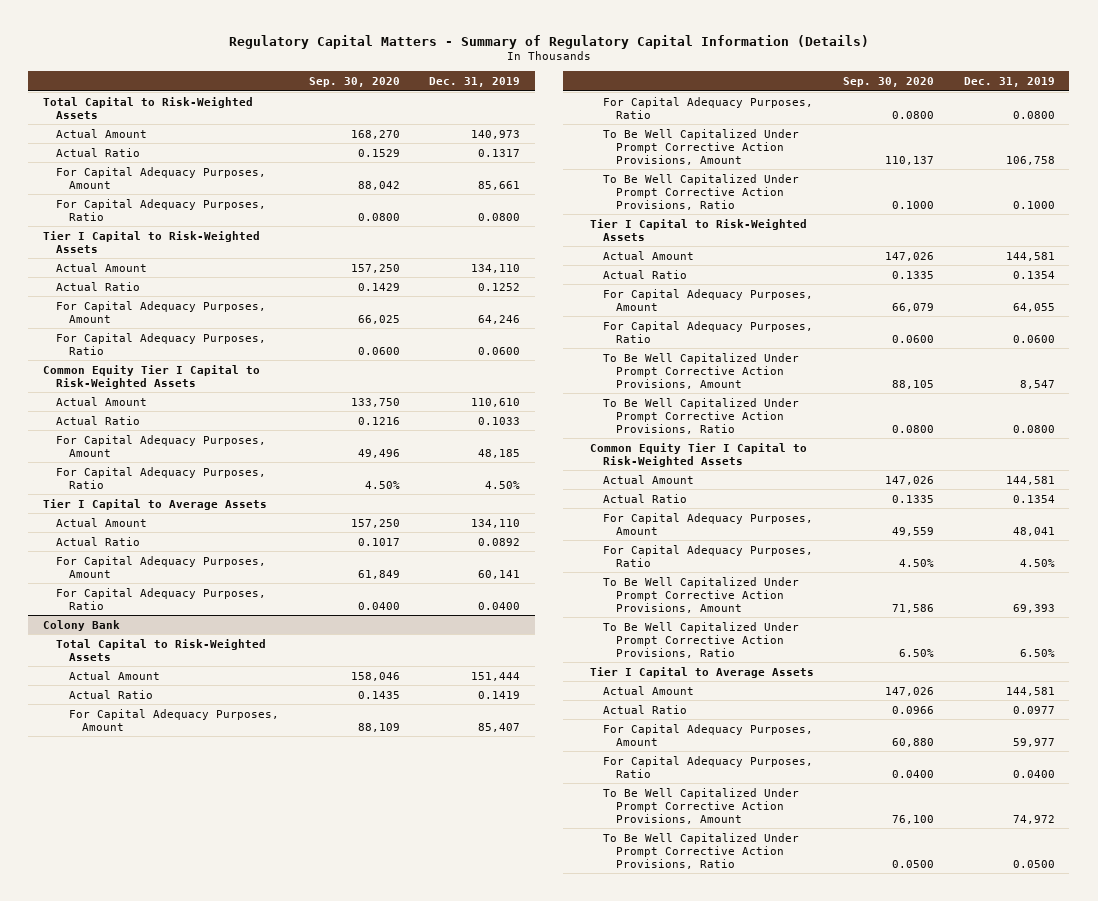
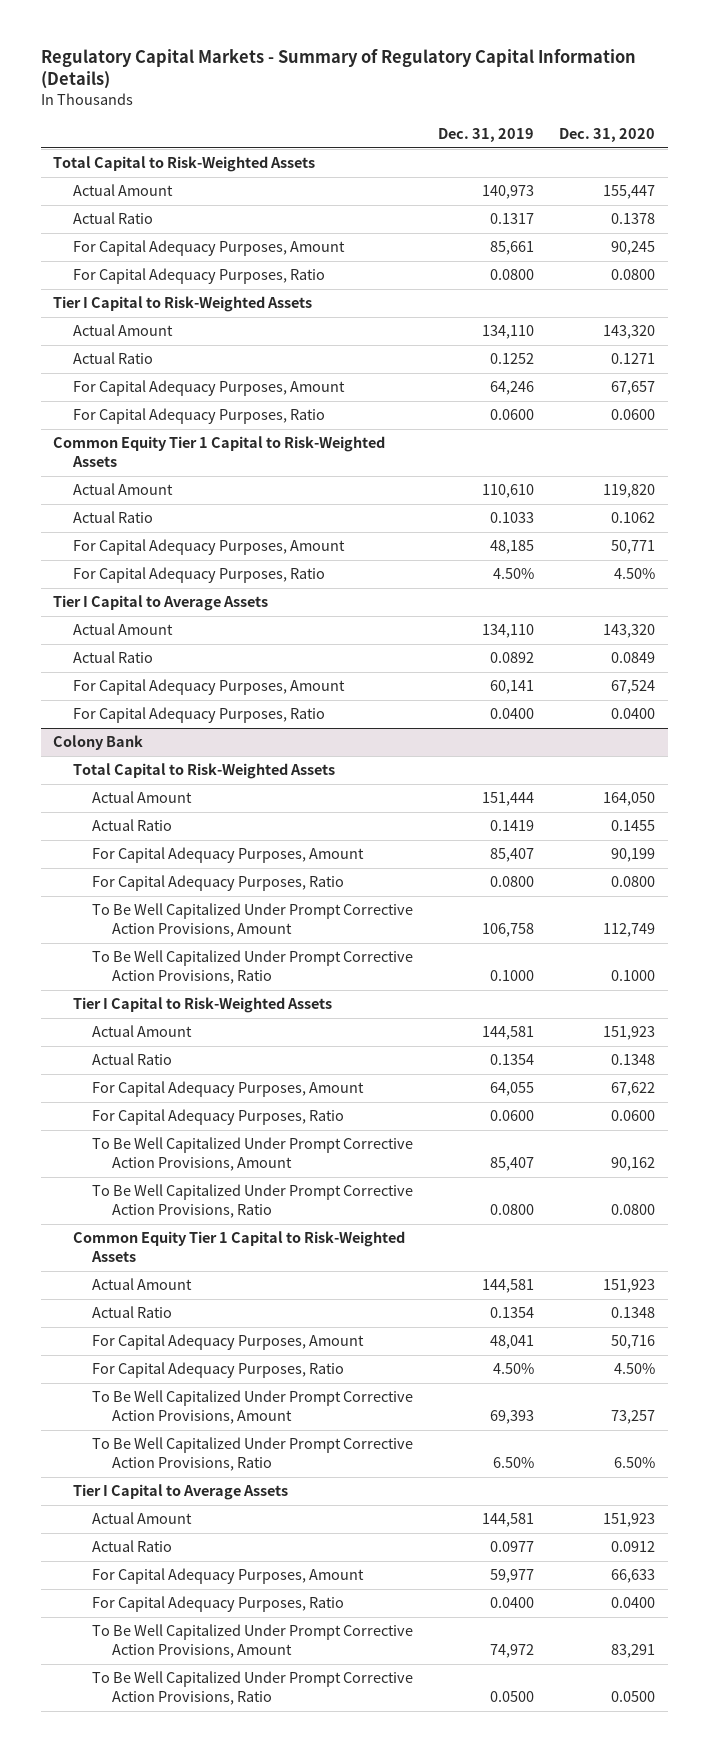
[228,34,869,49] Regulatory Capital Matters - Summary of Regulatory Capital Information (Details) -> [40,49,636,90] Regulatory Capital Markets - Summary of Regulatory Capital Information (Details)
[309,76,401,87] Sep. 30, 2020 -> none
none -> [559,127,656,142] Dec. 31, 2020
[43,364,261,389] Common Equity Tier I Capital to Risk-Weighted Assets -> [53,436,386,467] Common Equity Tier 1 Capital to Risk-Weighted Assets
[1019,379,1055,389] 8,547 -> [490,1156,535,1171] 85,407
[590,442,808,467] Common Equity Tier I Capital to Risk-Weighted Assets -> [72,1231,405,1262] Common Equity Tier 1 Capital to Risk-Weighted Assets

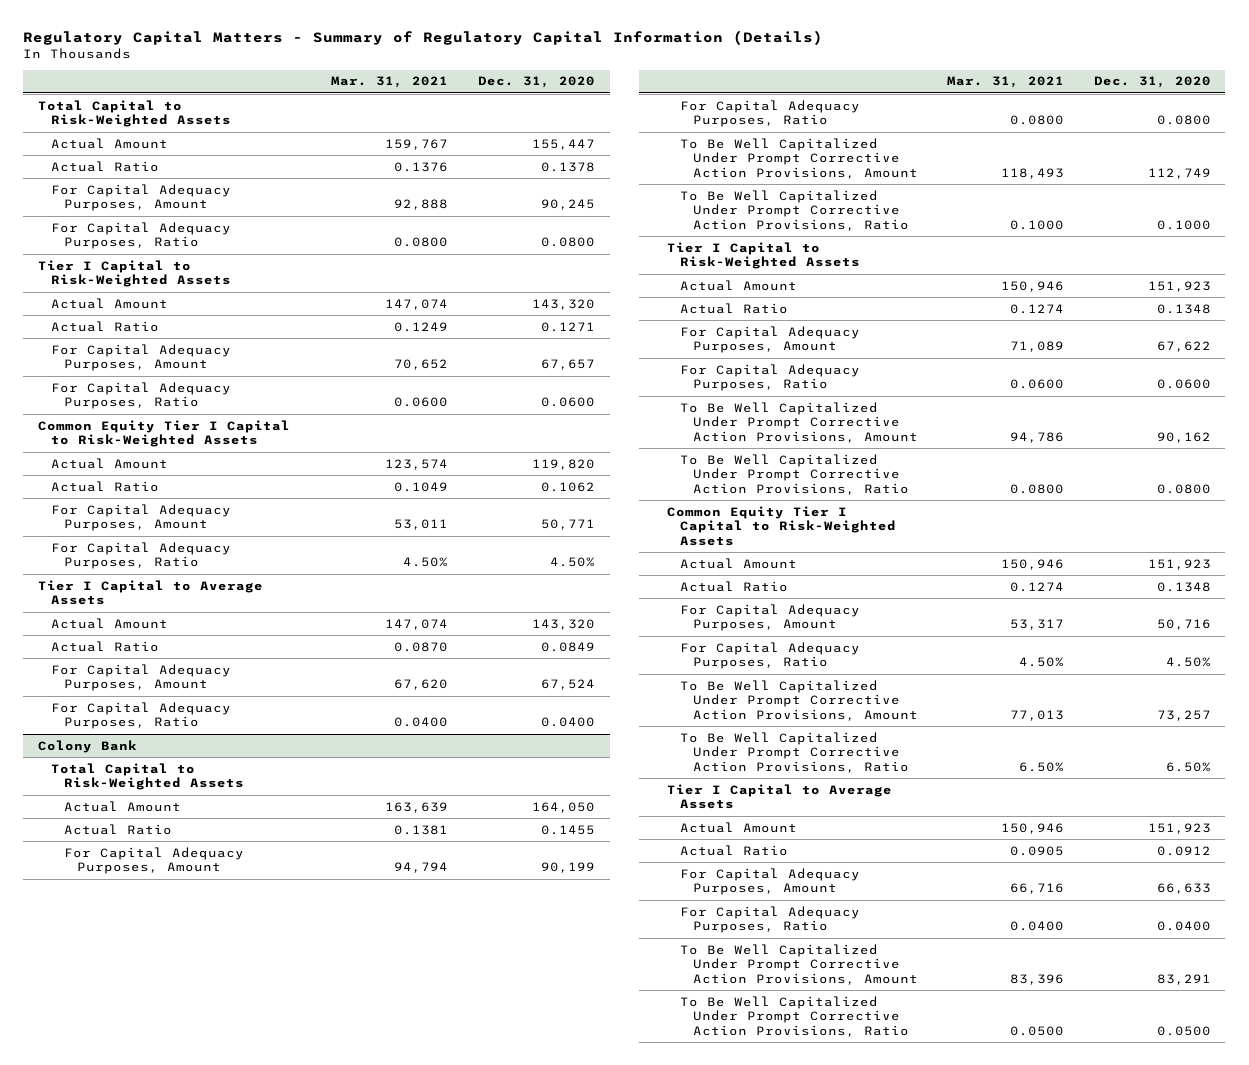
[40,49,636,90] Regulatory Capital Markets - Summary of Regulatory Capital Information (Details) -> [23,29,824,45] Regulatory Capital Matters - Summary of Regulatory Capital Information (Details)
[438,127,535,142] Dec. 31, 2019 -> none
none -> [331,76,449,89] Mar. 31, 2021
[53,436,386,467] Common Equity Tier 1 Capital to Risk-Weighted Assets -> [38,419,291,448] Common Equity Tier I Capital to Risk-Weighted Assets
[72,1231,405,1262] Common Equity Tier 1 Capital to Risk-Weighted Assets -> [666,505,896,547] Common Equity Tier I Capital to Risk-Weighted Assets

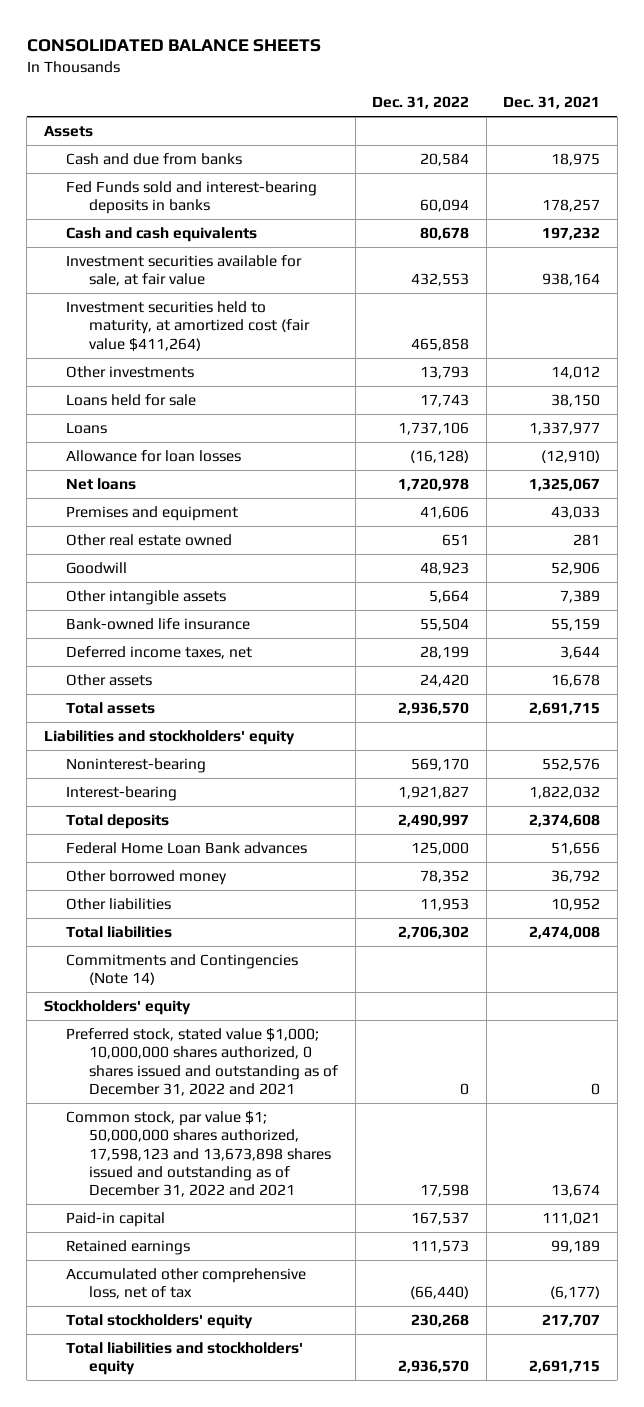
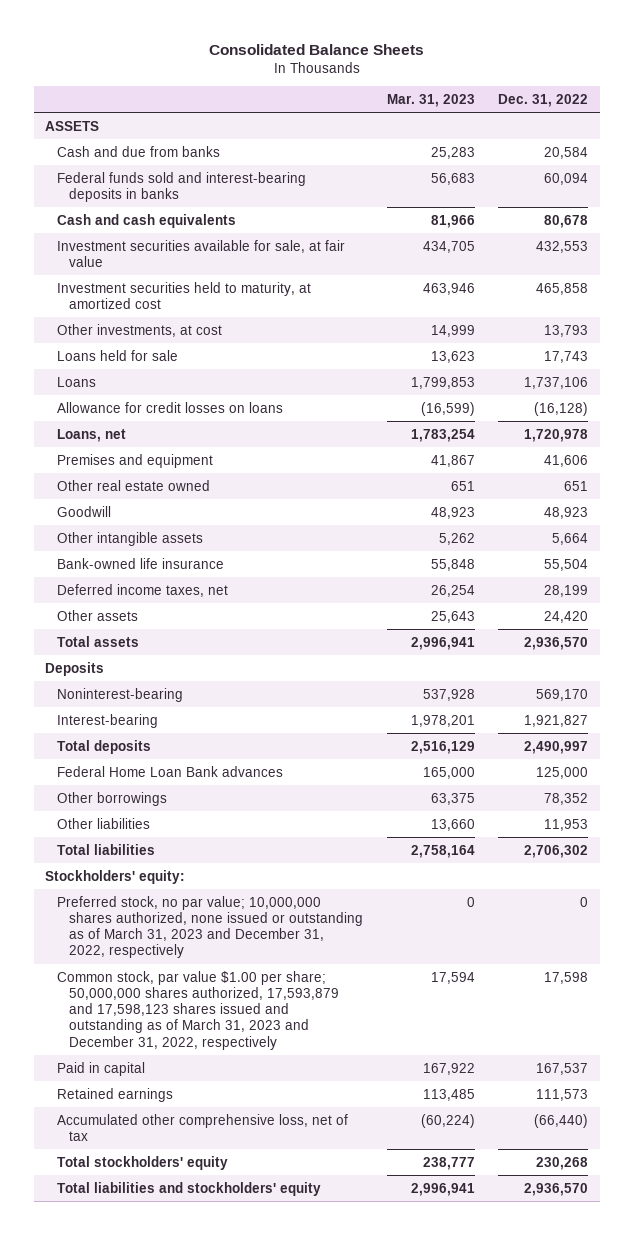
[26,39,321,53] CONSOLIDATED BALANCE SHEETS -> [208,43,424,55] Consolidated Balance Sheets
[503,96,601,110] Dec. 31, 2021 -> none
none -> [386,94,475,108] Mar. 31, 2023
[43,125,93,138] Assets -> [45,120,100,131] ASSETS
[66,181,318,215] Fed Funds sold and interest-bearing deposits in banks -> [57,171,307,202] Federal funds sold and interest-bearing deposits in banks
[66,301,311,352] Investment securities held to maturity, at amortized cost (fair value $411,264) -> [57,281,312,309] Investment securities held to maturity, at amortized cost
[66,366,195,379] Other investments -> [57,323,223,337] Other investments, at cost
[66,450,242,463] Allowance for loan losses -> [57,401,284,413] Allowance for credit losses on loans
[66,478,137,491] Net loans -> [57,428,127,442] Loans, net
[43,730,295,746] Liabilities and stockholders' equity -> none
none -> [45,661,105,676] Deposits
[66,870,228,886] Other borrowed money -> [57,791,168,806] Other borrowings
[66,954,299,986] Commitments and Contingencies (Note 14) -> none
[43,1000,191,1016] Stockholders' equity -> [45,869,186,884] Stockholders' equity:
[66,1028,339,1097] Preferred stock, stated value $1,000; 10,000,000 shares authorized, 0 shares issued and outstanding as of December 31, 2022 and 2021 -> [57,895,364,959] Preferred stock, no par value; 10,000,000 shares authorized, none issued or outstanding as of March 31, 2023 and December 31, 2022, respectively
[66,1111,332,1198] Common stock, par value $1; 50,000,000 shares authorized, 17,598,123 and 13,673,898 shares issued and outstanding as of December 31, 2022 and 2021 -> [57,970,340,1050] Common stock, par value $1.00 per share; 50,000,000 shares authorized, 17,593,879 and 17,598,123 shares issued and outstanding as of March 31, 2023 and December 31, 2022, respectively
[66,1212,166,1228] Paid-in capital -> [57,1061,146,1076] Paid in capital

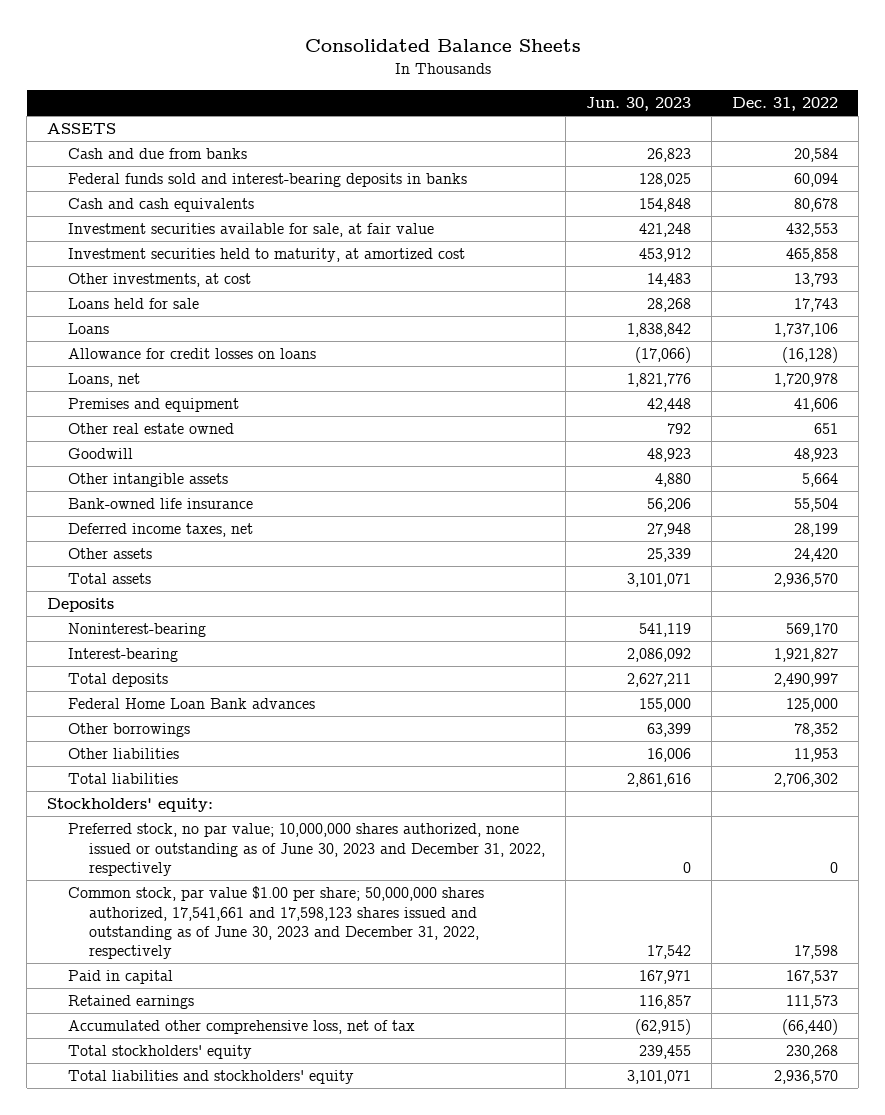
[386,94,475,108] Mar. 31, 2023 -> none
none -> [585,97,691,112] Jun. 30, 2023
[57,895,364,959] Preferred stock, no par value; 10,000,000 shares authorized, none issued or outstanding as of March 31, 2023 and December 31, 2022, respectively -> [68,823,545,876] Preferred stock, no par value; 10,000,000 shares authorized, none issued or outstanding as of June 30, 2023 and December 31, 2022, respectively
[57,970,340,1050] Common stock, par value $1.00 per share; 50,000,000 shares authorized, 17,593,879 and 17,598,123 shares issued and outstanding as of March 31, 2023 and December 31, 2022, respectively -> [68,886,485,960] Common stock, par value $1.00 per share; 50,000,000 shares authorized, 17,541,661 and 17,598,123 shares issued and outstanding as of June 30, 2023 and December 31, 2022, respectively

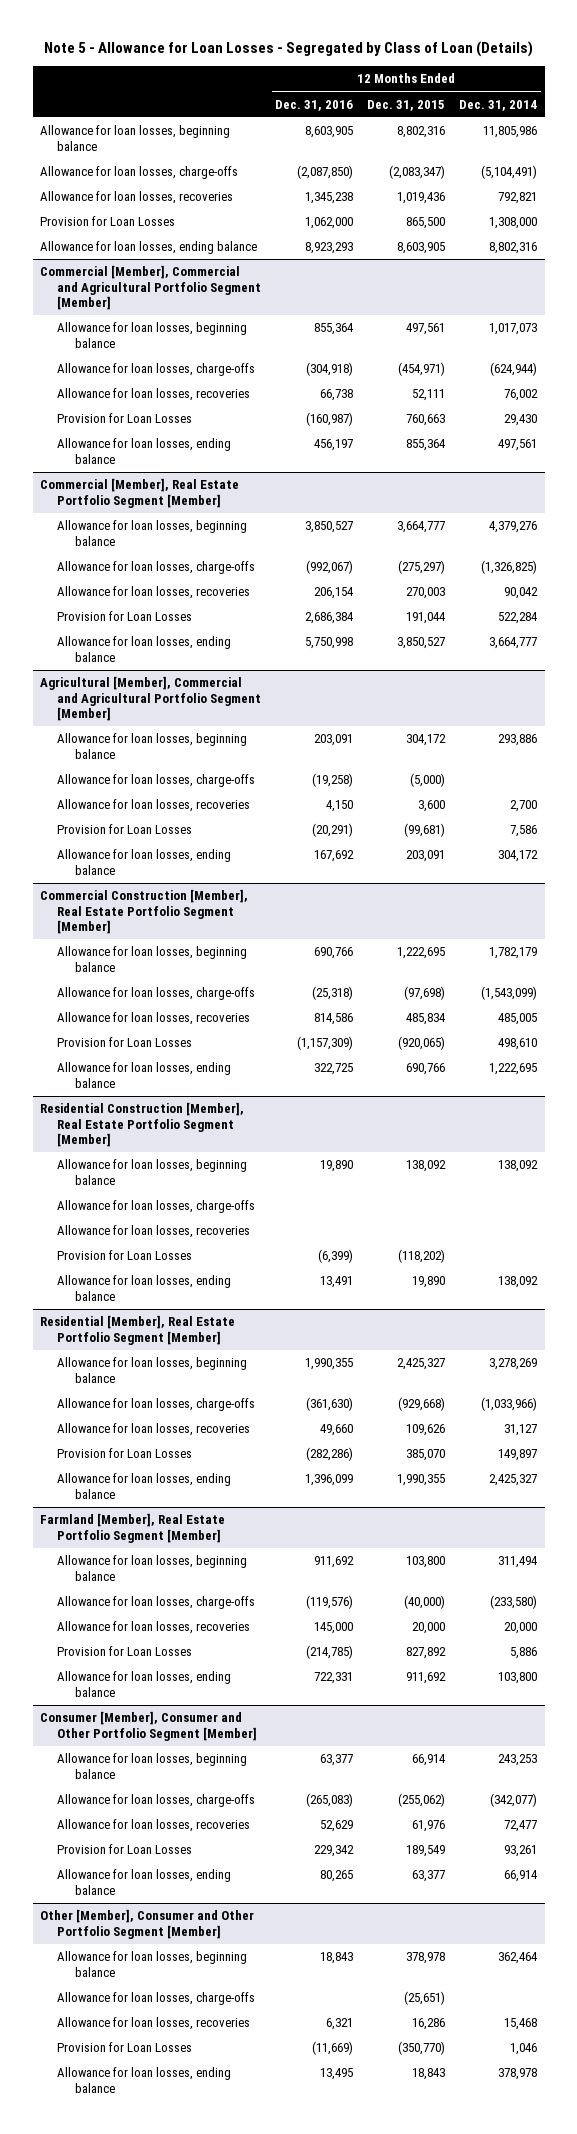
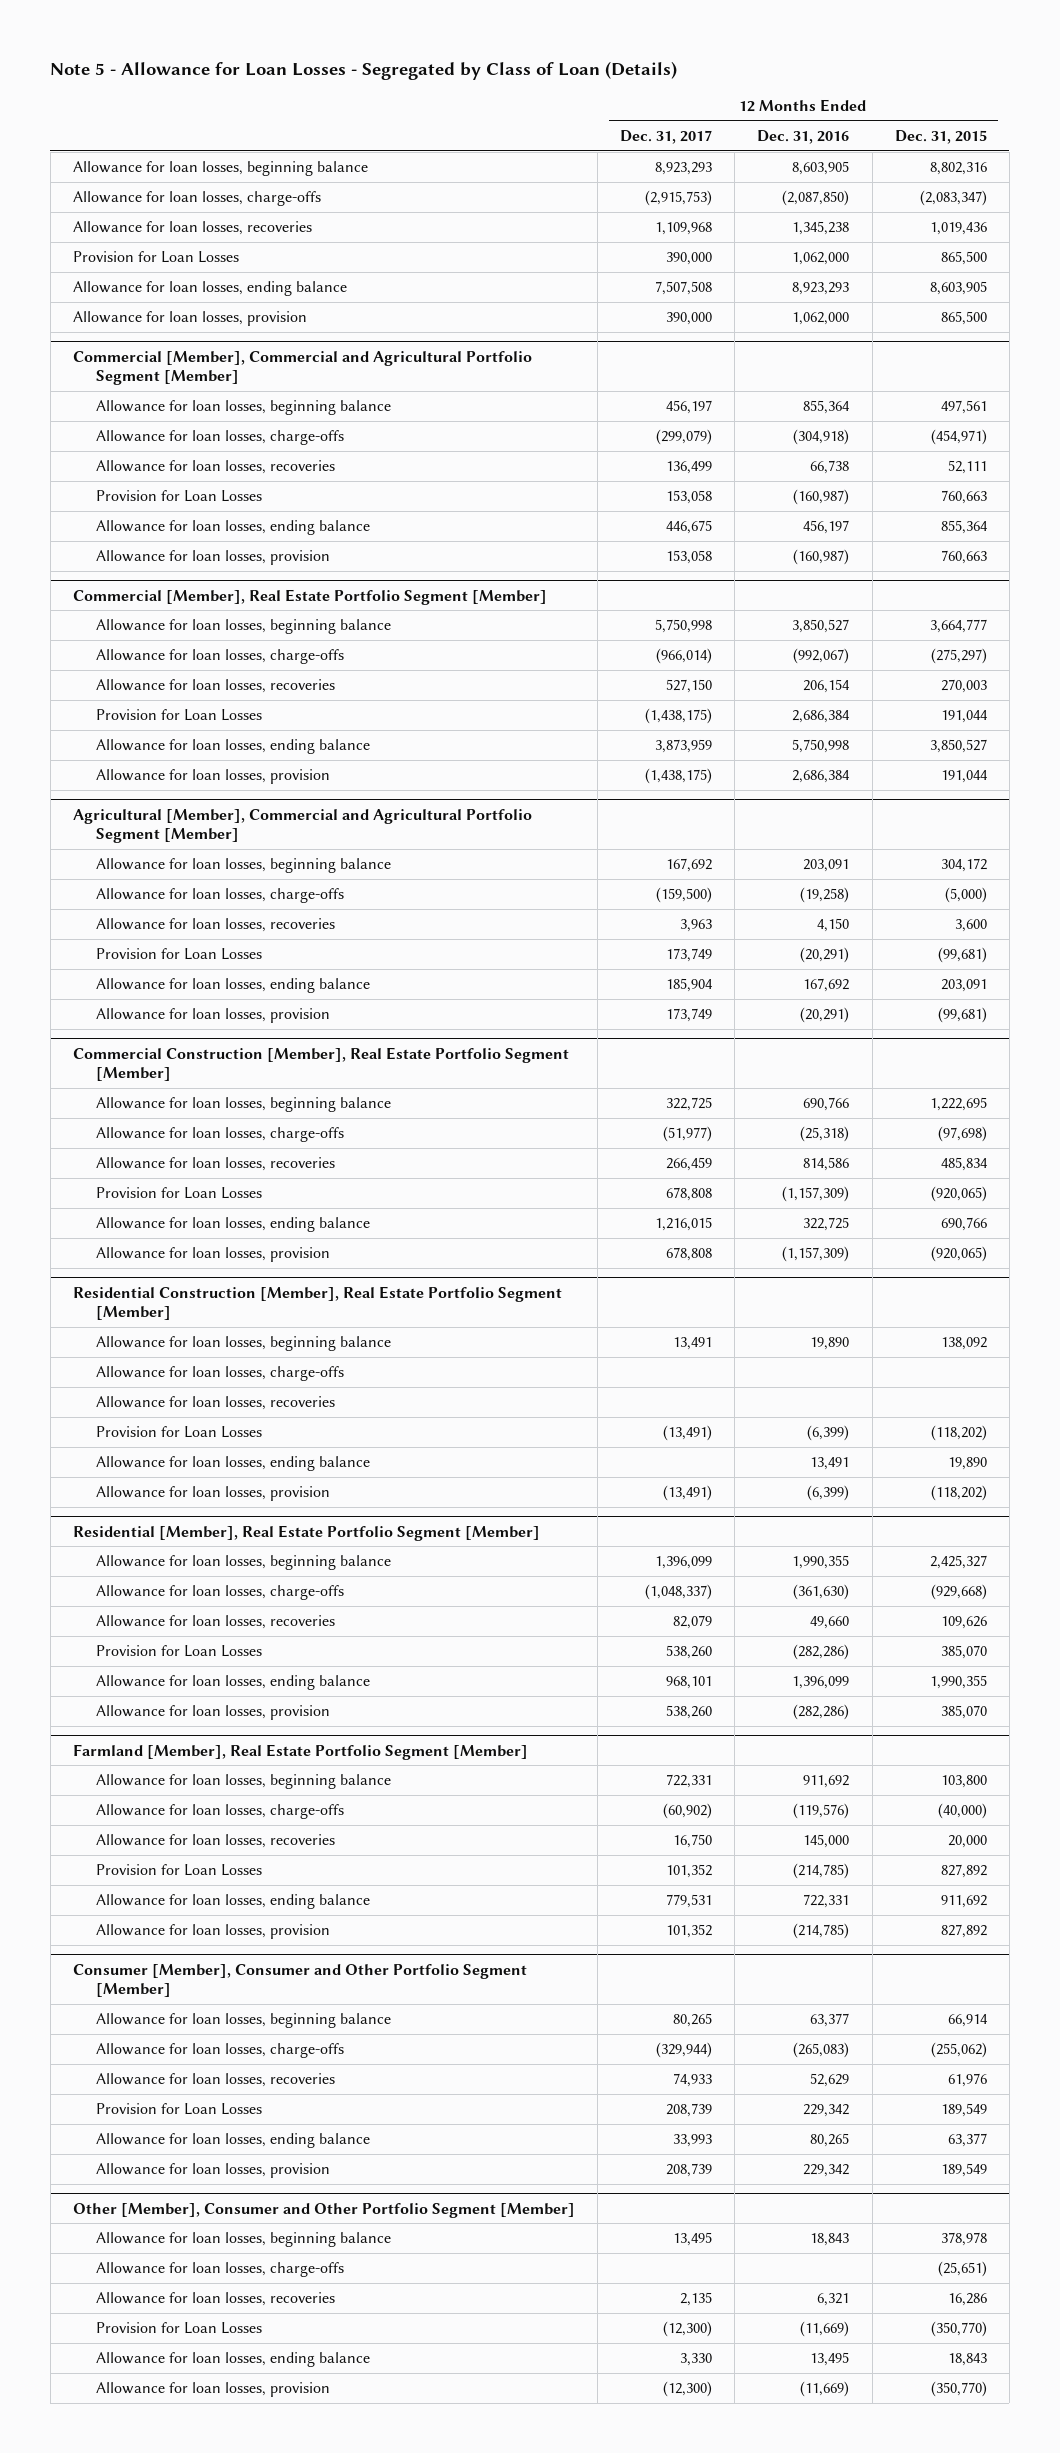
[459,99,538,111] Dec. 31, 2014 -> none
none -> [620,129,713,144] Dec. 31, 2017
none -> [72,311,307,327] Allowance for loan losses, provision
none -> [96,550,331,566] Allowance for loan losses, provision
none -> [96,769,331,785] Allowance for loan losses, provision
none -> [96,1008,331,1024] Allowance for loan losses, provision
none -> [96,1247,331,1263] Allowance for loan losses, provision
none -> [96,1486,331,1502] Allowance for loan losses, provision
none -> [96,1705,331,1721] Allowance for loan losses, provision
none -> [96,1924,331,1940] Allowance for loan losses, provision
none -> [96,2163,331,2179] Allowance for loan losses, provision
none -> [96,2382,331,2398] Allowance for loan losses, provision

